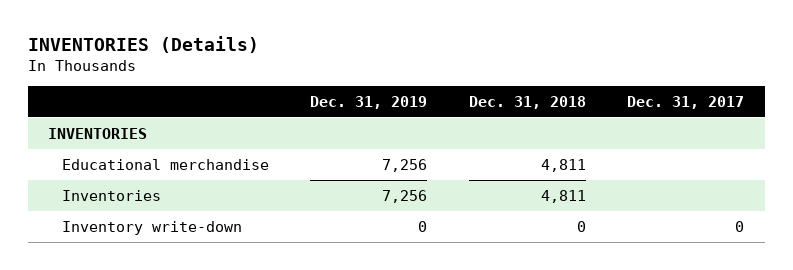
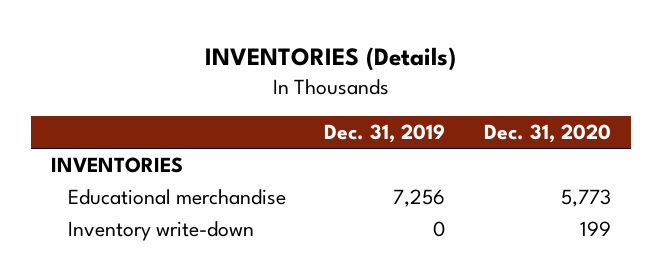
[468,96,586,110] Dec. 31, 2018 -> none
[627,96,745,110] Dec. 31, 2017 -> none
none -> [484,124,612,144] Dec. 31, 2020
[61,189,161,201] Inventories -> none

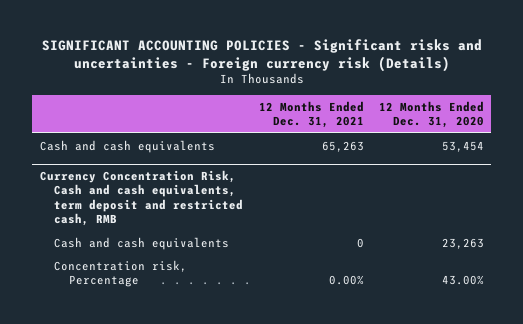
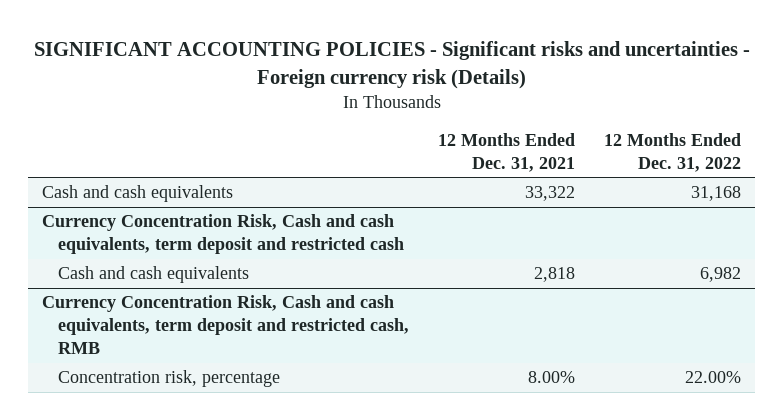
[378,100,484,129] 12 Months Ended Dec. 31, 2020 -> none
none -> [603,132,741,172] 12 Months Ended Dec. 31, 2022
[321,140,364,152] 65,263 -> [524,186,575,202] 33,322
none -> [42,214,404,255] Currency Concentration Risk, Cash and cash equivalents, term deposit and restricted cash
none -> [57,266,249,284] Cash and cash equivalents
[54,236,230,250] Cash and cash equivalents -> none
[54,259,188,288] Concentration risk, Percentage -> [57,370,280,388] Concentration risk, percentage
[328,275,364,286] 0.00% -> [527,371,575,384] 8.00%

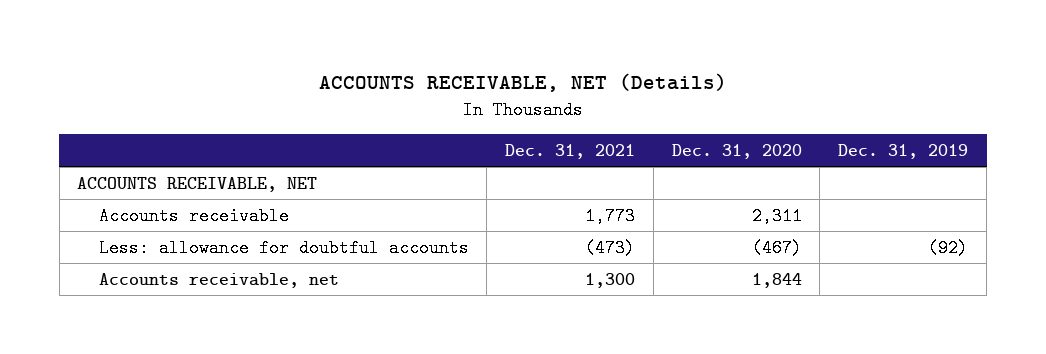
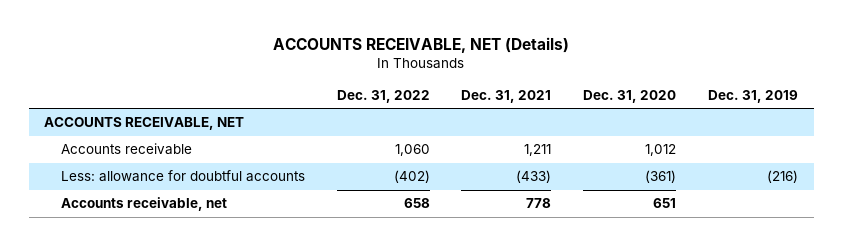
none -> [336,89,430,103] Dec. 31, 2022
[585,207,636,226] 1,773 -> [524,144,552,157] 1,211
[751,207,802,226] 2,311 -> [645,144,677,157] 1,012
[585,239,636,258] (473) -> [516,170,552,184] (433)
[751,239,802,258] (467) -> [645,170,677,184] (361)
[928,239,969,258] (92) -> [766,170,798,184] (216)
[585,273,636,289] 1,300 -> [526,198,552,209] 778
[751,273,802,289] 1,844 -> [653,198,677,209] 651

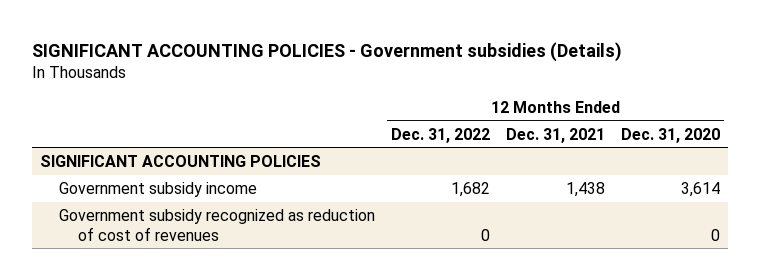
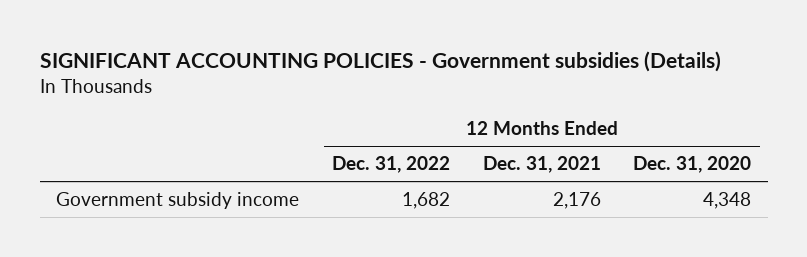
[40,154,322,167] SIGNIFICANT ACCOUNTING POLICIES -> none
[59,208,376,241] Government subsidy recognized as reduction of cost of revenues -> none
[566,181,606,197] 1,438 -> [552,192,601,210] 2,176
[681,181,721,197] 3,614 -> [703,192,752,210] 4,348

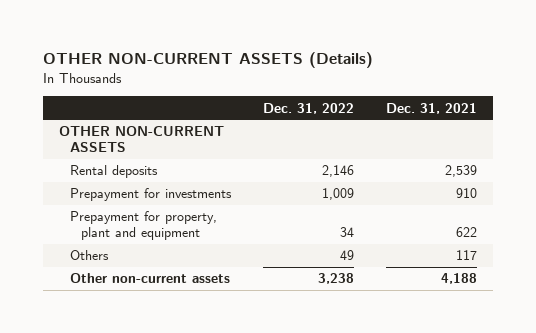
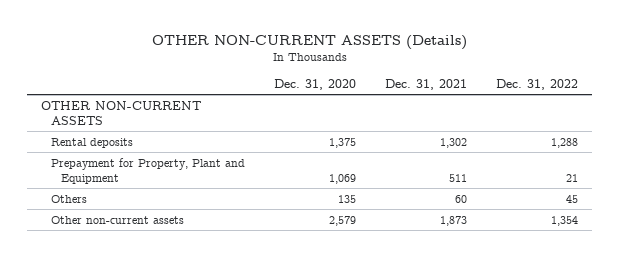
none -> [274,78,357,90] Dec. 31, 2020
[69,188,232,202] Prepayment for investments -> none
[322,165,355,178] 2,146 -> [550,137,578,148] 1,288
[445,165,478,178] 2,539 -> [440,137,468,148] 1,302
[69,211,217,241] Prepayment for property, plant and equipment -> [51,157,246,184] Prepayment for Property, Plant and Equipment
[340,227,355,238] 34 -> [565,173,578,182] 21
[456,227,478,238] 622 -> [449,173,468,182] 511
[340,250,355,261] 49 -> [565,194,578,203] 45
[456,250,478,261] 117 -> [455,194,468,203] 60
[318,273,355,285] 3,238 -> [550,215,578,226] 1,354
[441,273,478,285] 4,188 -> [440,215,468,226] 1,873

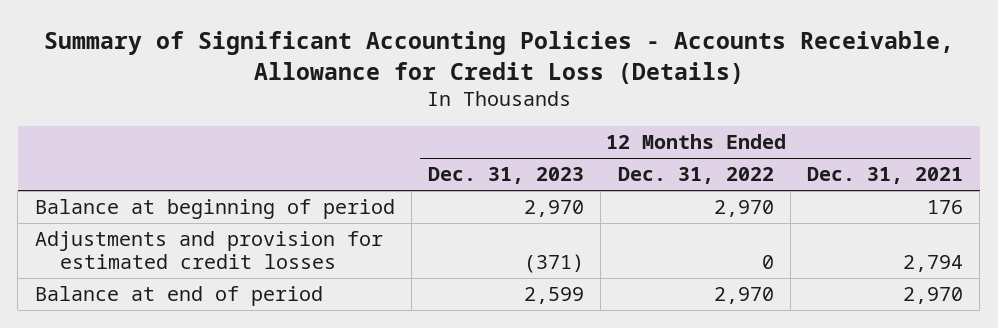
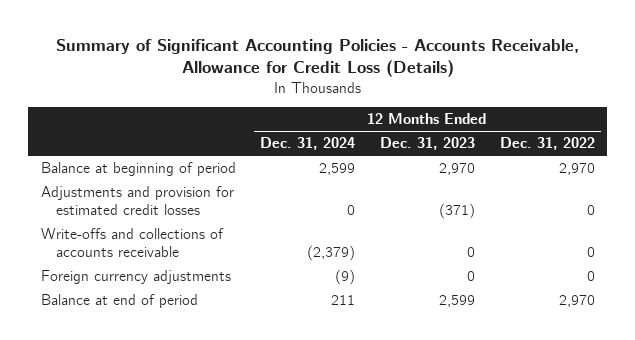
[807,167,964,185] Dec. 31, 2021 -> none
none -> [260,137,356,151] Dec. 31, 2024
none -> [40,228,224,258] Write-offs and collections of accounts receivable
none -> [40,270,231,285] Foreign currency adjustments

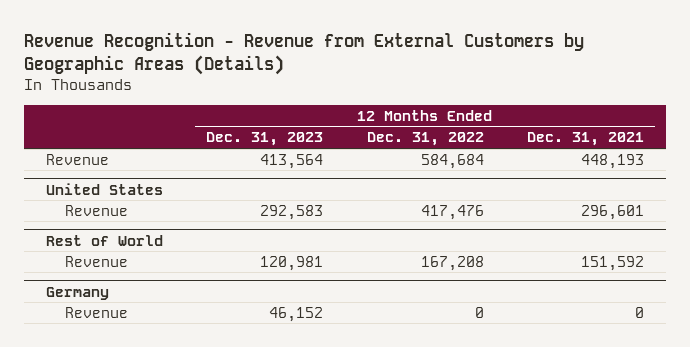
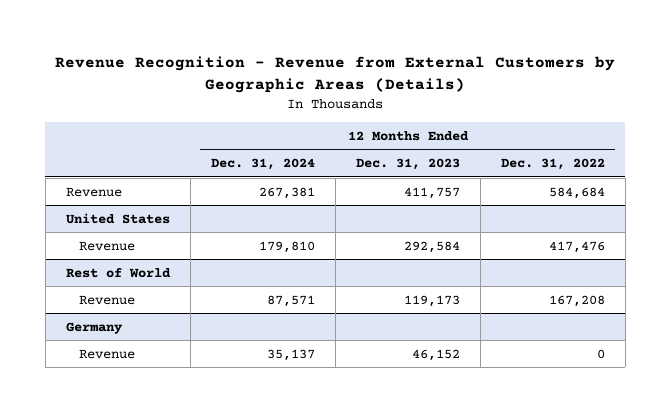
[527,132,645,147] Dec. 31, 2021 -> none
none -> [210,158,315,171] Dec. 31, 2024
[260,153,324,169] 413,564 -> [403,186,460,199] 411,757
[260,204,324,220] 292,583 -> [403,240,460,253] 292,584
[260,255,324,271] 120,981 -> [403,294,460,307] 119,173

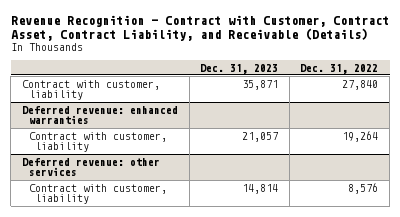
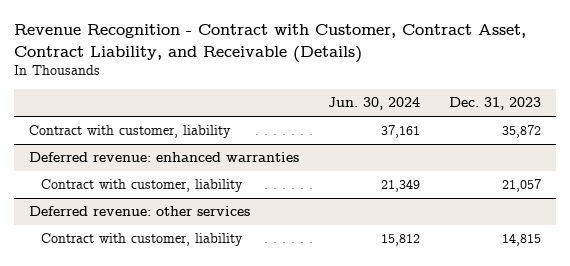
[300,63,379,74] Dec. 31, 2022 -> none
none -> [328,97,421,111] Jun. 30, 2024
[242,79,279,90] 35,871 -> [502,125,542,139] 35,872
[242,183,279,194] 14,814 -> [502,233,542,247] 14,815

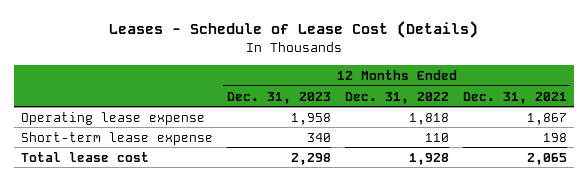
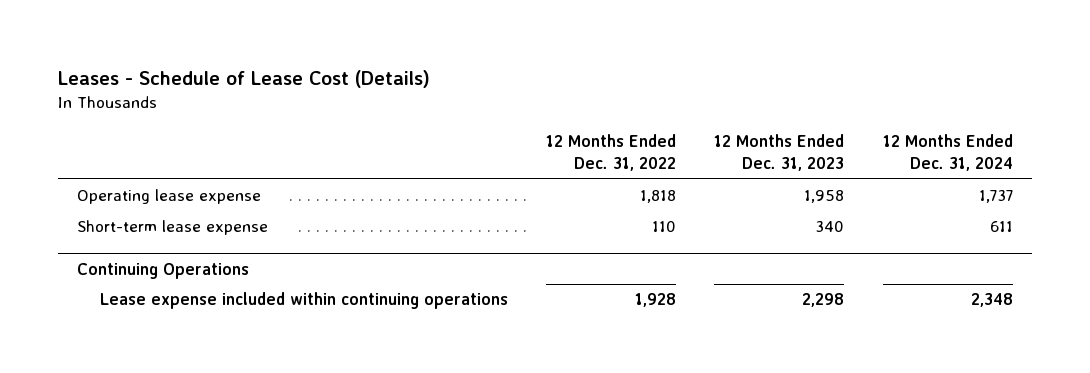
[462,91,567,104] Dec. 31, 2021 -> none
none -> [882,133,1013,172] 12 Months Ended Dec. 31, 2024
none -> [77,262,250,279] Continuing Operations
[20,151,149,162] Total lease cost -> [99,292,508,310] Lease expense included within continuing operations

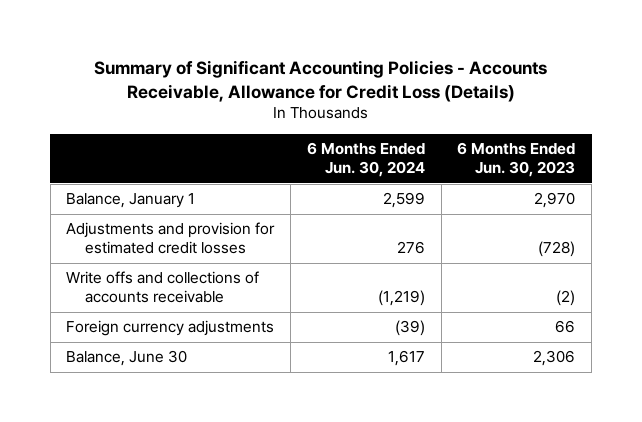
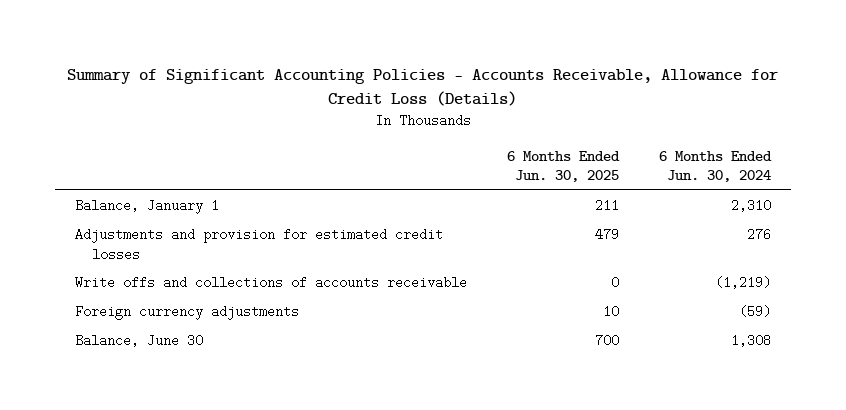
[457,142,576,178] 6 Months Ended Jun. 30, 2023 -> none
none -> [507,150,621,182] 6 Months Ended Jun. 30, 2025
[382,192,425,209] 2,599 -> [731,199,772,213] 2,310
[394,320,425,337] (39) -> [739,305,772,319] (59)
[387,350,425,367] 1,617 -> [731,334,772,348] 1,308

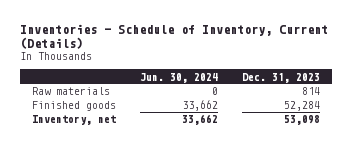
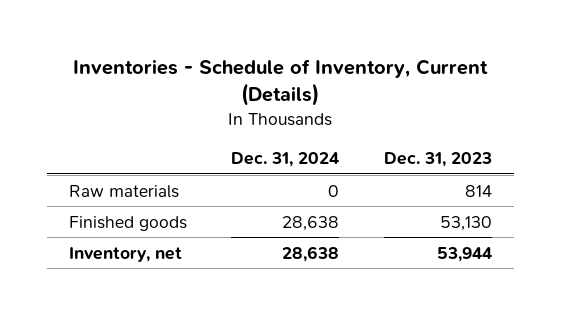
[140,72,219,83] Jun. 30, 2024 -> none
none -> [231,152,340,168] Dec. 31, 2024
[284,101,321,112] 52,284 -> [439,215,492,231] 53,130
[284,115,321,126] 53,098 -> [436,246,492,262] 53,944

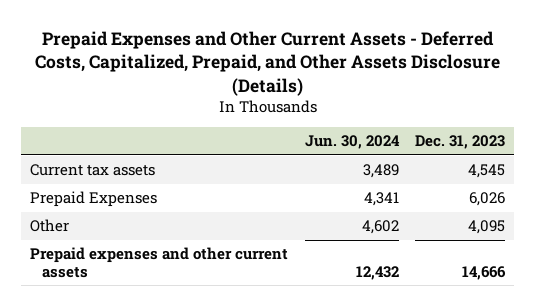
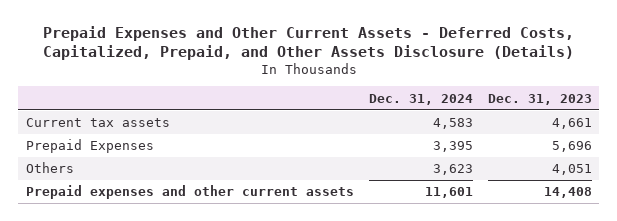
[304,135,400,150] Jun. 30, 2024 -> none
none -> [368,93,473,105] Dec. 31, 2024
[468,164,506,179] 4,545 -> [551,118,592,130] 4,661
[469,192,506,207] 6,026 -> [551,141,592,153] 5,696
[29,219,69,233] Other -> [25,162,74,174] Others
[468,220,506,235] 4,095 -> [551,164,592,176] 4,051
[462,266,507,281] 14,666 -> [543,187,592,199] 14,408

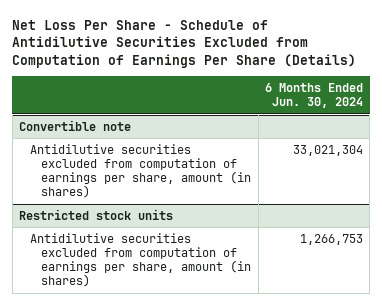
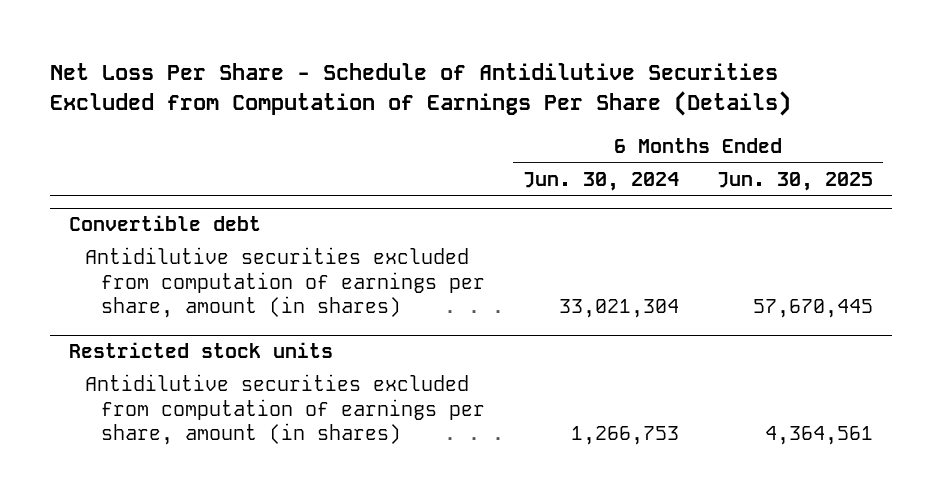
none -> [717,171,874,191] Jun. 30, 2025
[19,119,132,131] Convertible note -> [69,215,262,232] Convertible debt

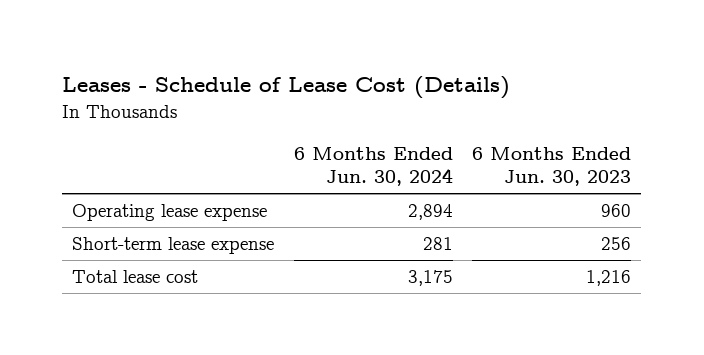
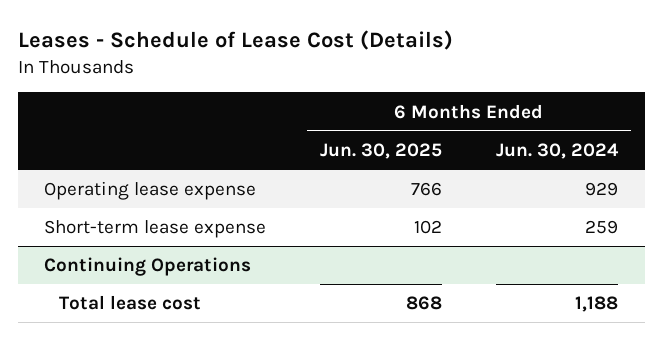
[472,146,632,187] 6 Months Ended Jun. 30, 2023 -> none
none -> [320,142,443,159] Jun. 30, 2025
[407,204,453,221] 2,894 -> [584,182,618,197] 929
[422,237,453,251] 281 -> [584,220,618,235] 259
none -> [44,257,252,277] Continuing Operations
[407,270,453,287] 3,175 -> [574,296,618,313] 1,188

